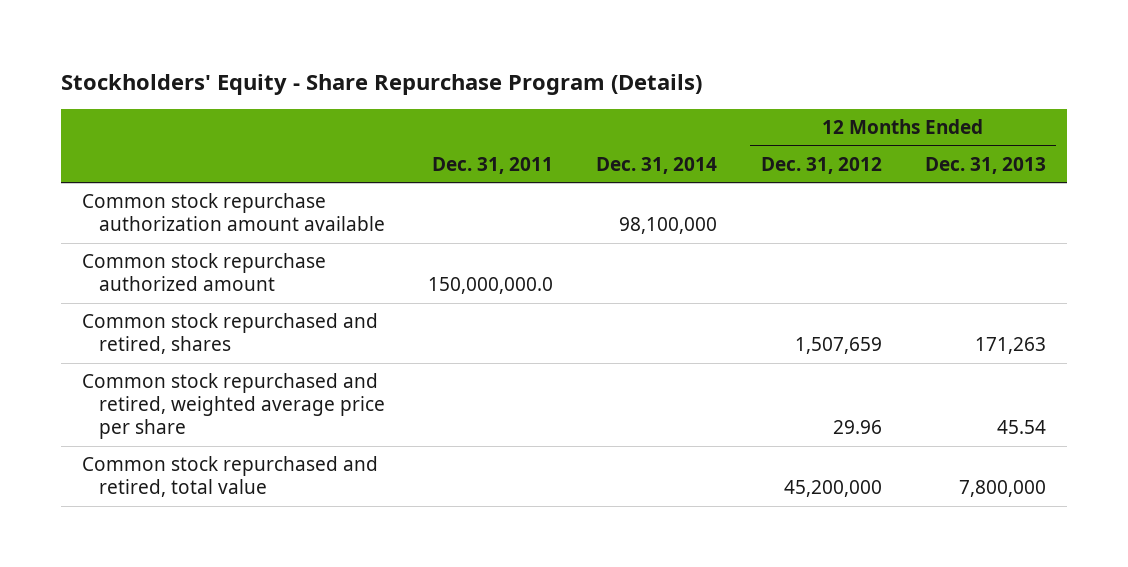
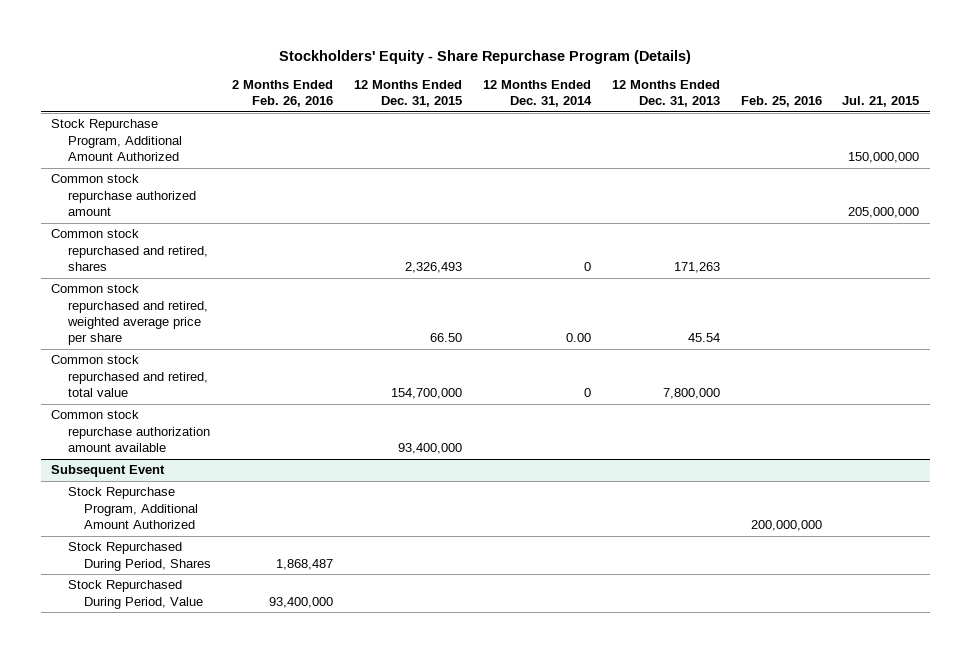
[432,156,554,174] Dec. 31, 2011 -> none
[596,156,718,174] Dec. 31, 2014 -> none
[760,156,882,174] Dec. 31, 2012 -> none
none -> [231,80,333,108] 2 Months Ended Feb. 26, 2016
none -> [353,80,462,108] 12 Months Ended Dec. 31, 2015
none -> [482,80,592,108] 12 Months Ended Dec. 31, 2014
none -> [740,96,822,108] Feb. 25, 2016
none -> [842,96,920,108] Jul. 21, 2015
none -> [51,119,182,161] Stock Repurchase Program, Additional Amount Authorized
[82,193,386,232] Common stock repurchase authorization amount available -> [51,410,210,452] Common stock repurchase authorization amount available
none -> [51,465,166,478] Subsequent Event
none -> [67,487,198,529] Stock Repurchase Program, Additional Amount Authorized
none -> [67,542,211,571] Stock Repurchased During Period, Shares
none -> [67,580,203,609] Stock Repurchased During Period, Value

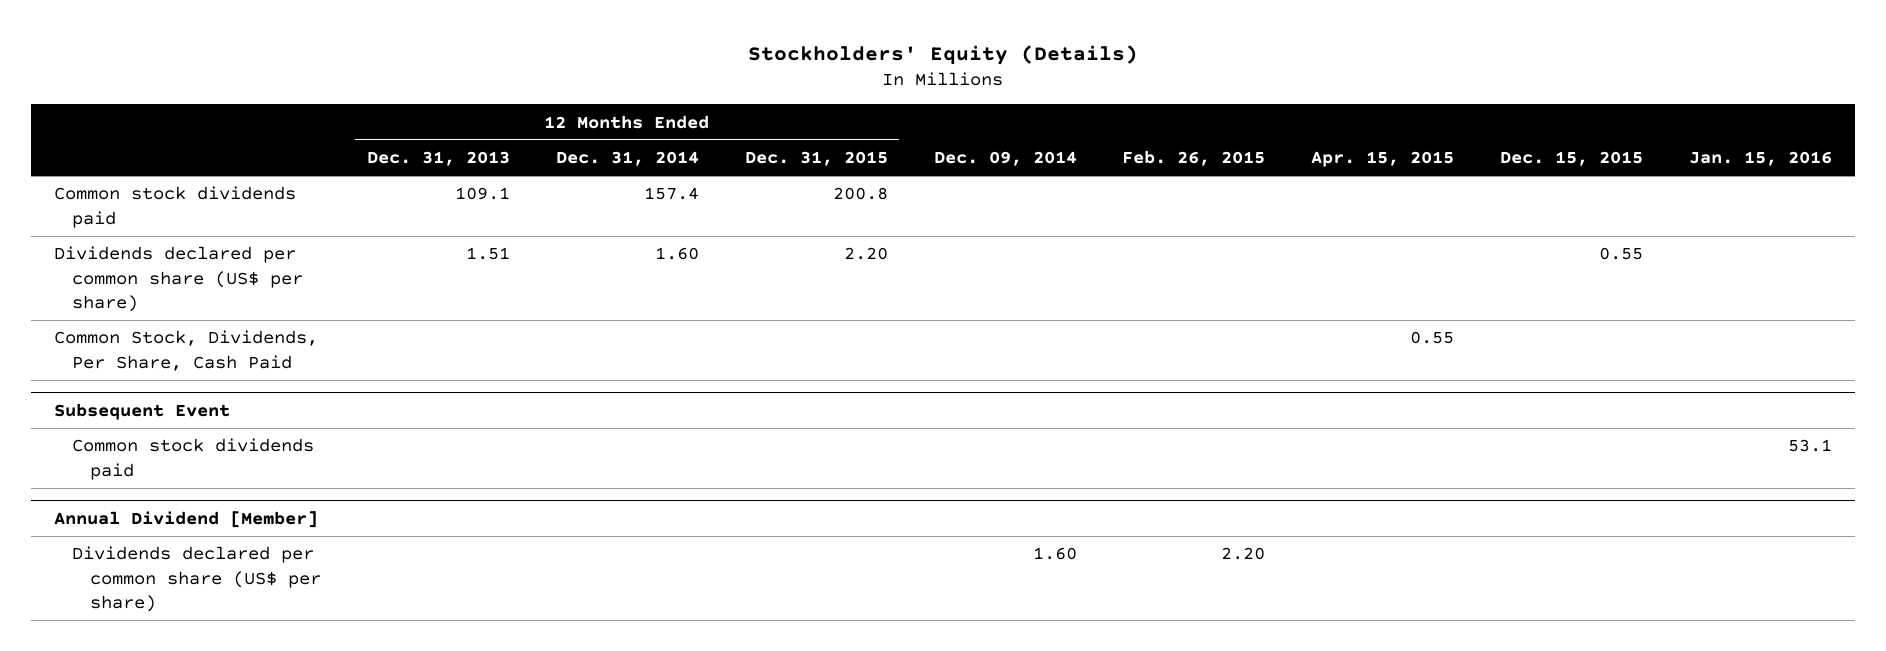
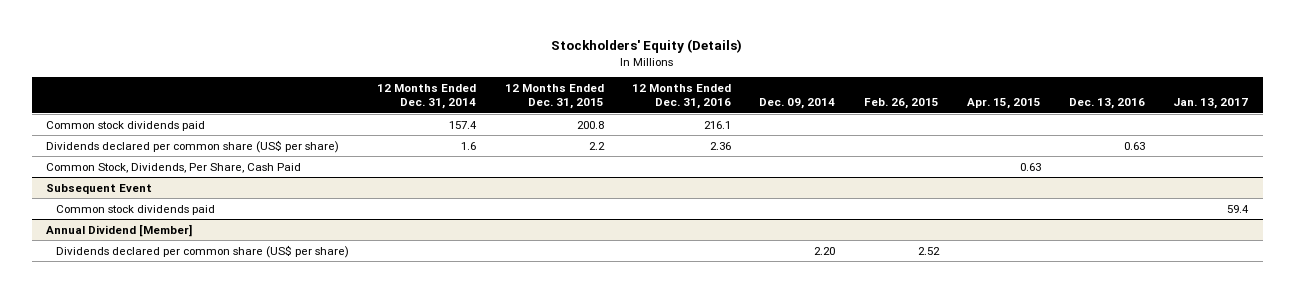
[366,151,510,167] Dec. 31, 2013 -> none
[1500,151,1644,167] Dec. 15, 2015 -> none
[1689,151,1833,167] Jan. 15, 2016 -> none
none -> [631,83,731,110] 12 Months Ended Dec. 31, 2016
none -> [1069,98,1146,110] Dec. 13, 2016
none -> [1173,98,1249,110] Jan. 13, 2017
[654,247,699,261] 1.60 -> [461,141,477,150] 1.6
[843,247,888,261] 2.20 -> [588,141,605,150] 2.2
[1410,331,1455,345] 0.55 -> [1019,162,1041,171] 0.63
[1032,547,1077,561] 1.60 -> [814,246,836,255] 2.20
[1221,547,1266,561] 2.20 -> [917,246,940,255] 2.52

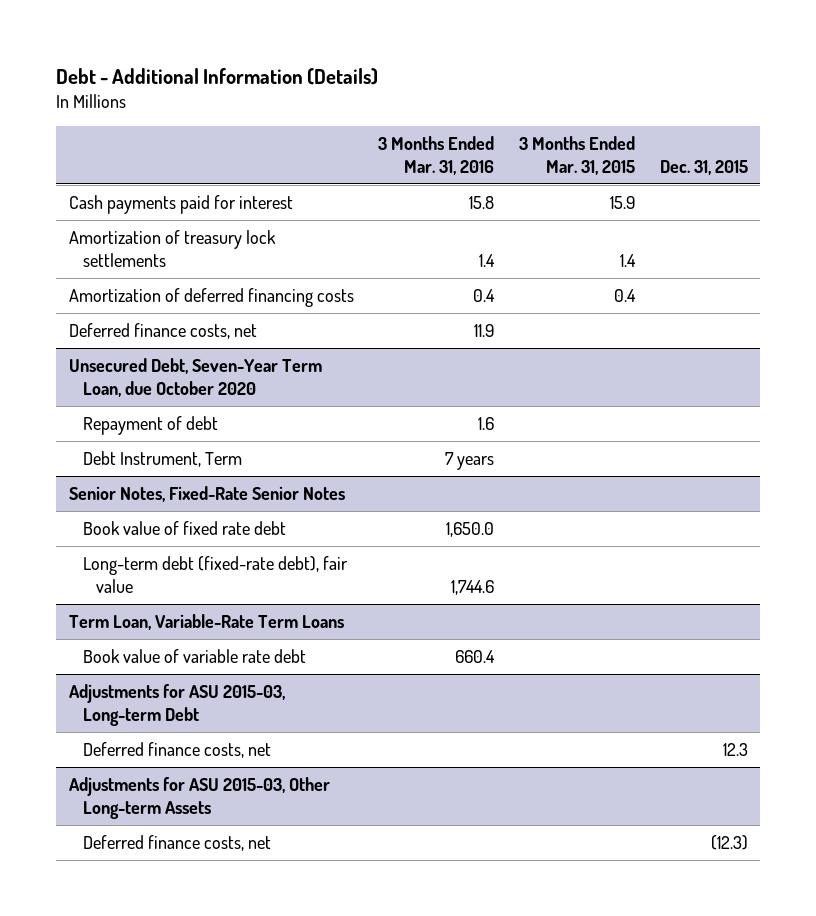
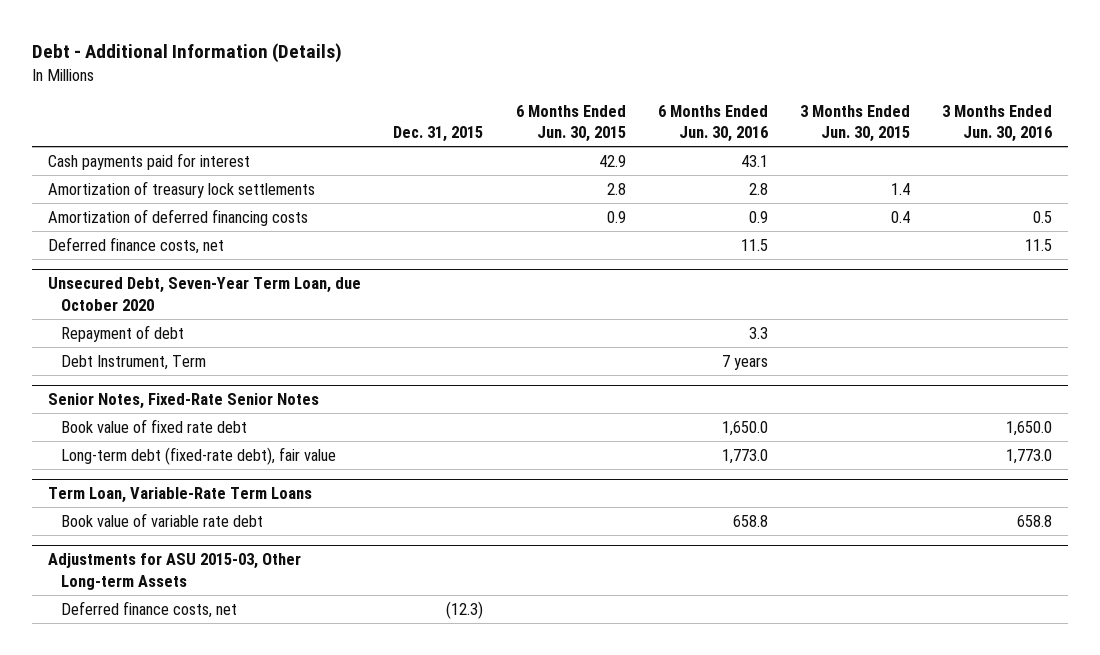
[378,136,495,176] 3 Months Ended Mar. 31, 2016 -> none
[518,136,635,176] 3 Months Ended Mar. 31, 2015 -> none
none -> [515,105,626,143] 6 Months Ended Jun. 30, 2015
none -> [657,105,768,143] 6 Months Ended Jun. 30, 2016
none -> [799,105,910,143] 3 Months Ended Jun. 30, 2015
none -> [942,105,1053,143] 3 Months Ended Jun. 30, 2016
[68,683,285,726] Adjustments for ASU 2015-03, Long-term Debt -> none
[82,741,271,758] Deferred finance costs, net -> none

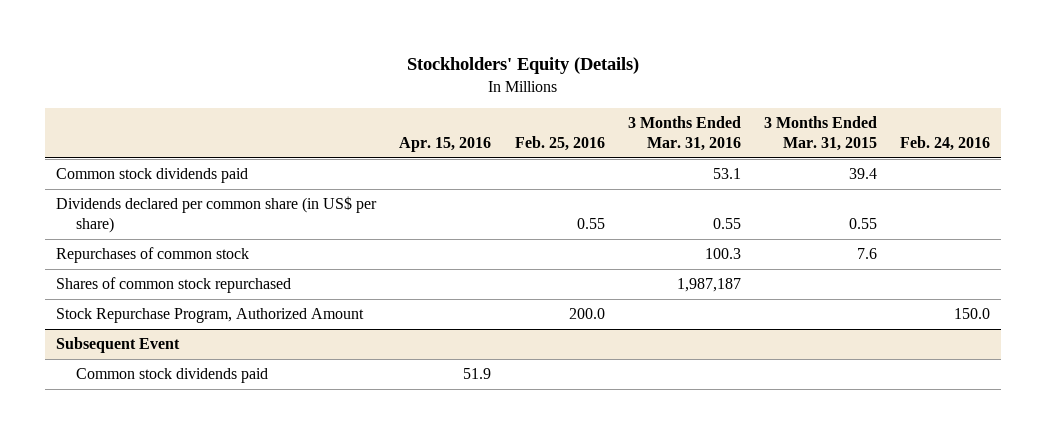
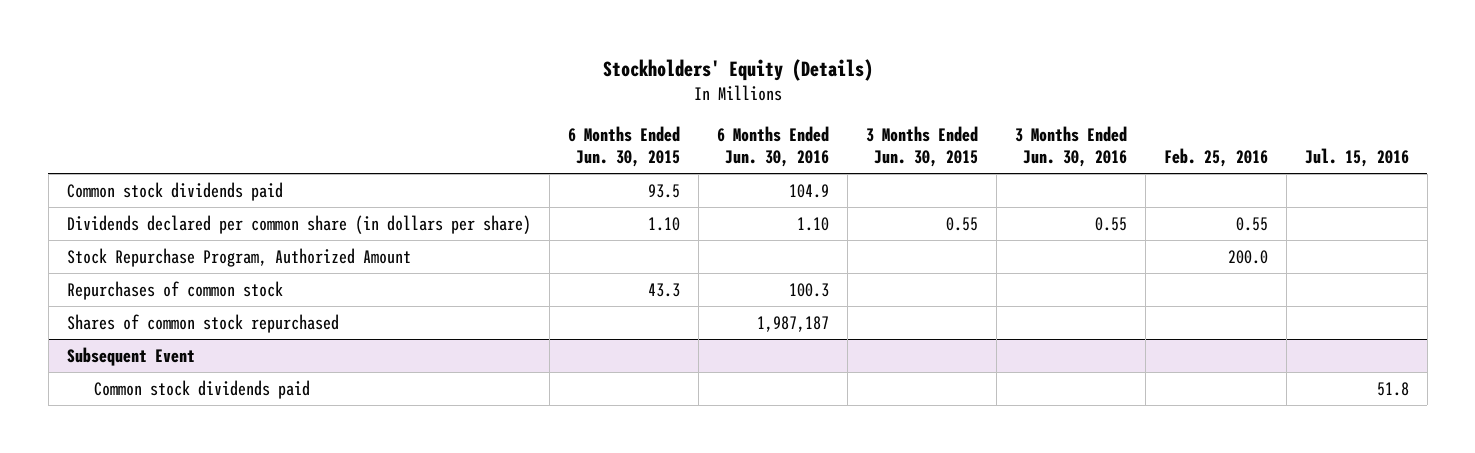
[399,136,492,152] Apr. 15, 2016 -> none
[627,116,741,151] 3 Months Ended Mar. 31, 2016 -> none
[763,116,877,151] 3 Months Ended Mar. 31, 2015 -> none
[899,135,990,151] Feb. 24, 2016 -> none
none -> [567,126,680,167] 6 Months Ended Jun. 30, 2015
none -> [716,126,829,167] 6 Months Ended Jun. 30, 2016
none -> [865,126,978,167] 3 Months Ended Jun. 30, 2015
none -> [1014,126,1127,167] 3 Months Ended Jun. 30, 2016
none -> [1304,147,1409,167] Jul. 15, 2016
[56,196,378,234] Dividends declared per common share (in US$ per share) -> [66,214,531,234] Dividends declared per common share (in dollars per share)
[56,308,365,324] Stock Repurchase Program, Authorized Amount -> [66,247,411,267] Stock Repurchase Program, Authorized Amount

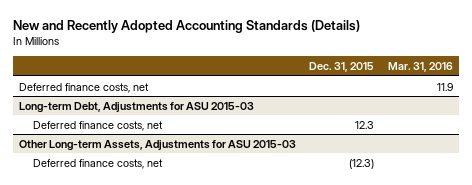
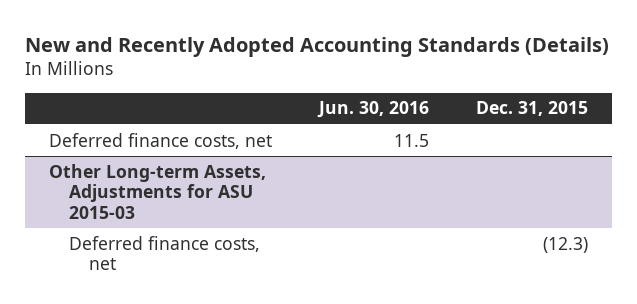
[387,62,453,73] Mar. 31, 2016 -> none
none -> [317,101,430,119] Jun. 30, 2016
[19,101,255,113] Long-term Debt, Adjustments for ASU 2015-03 -> none
[32,120,163,131] Deferred finance costs, net -> none

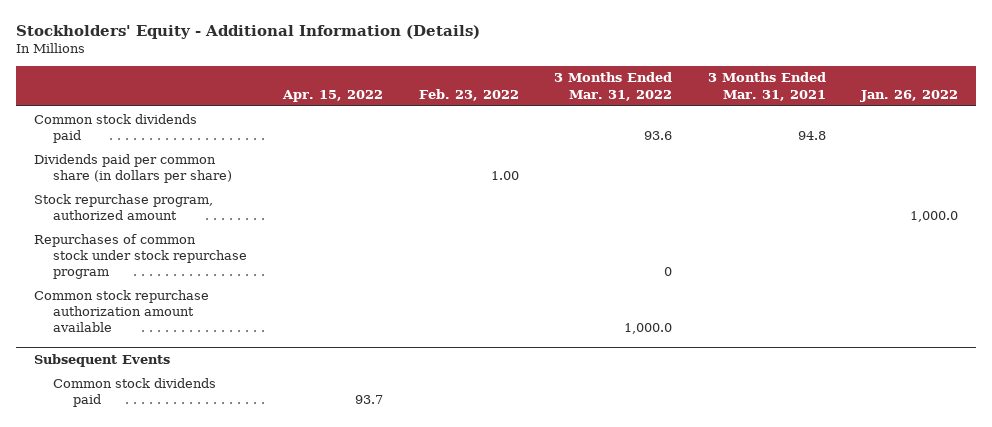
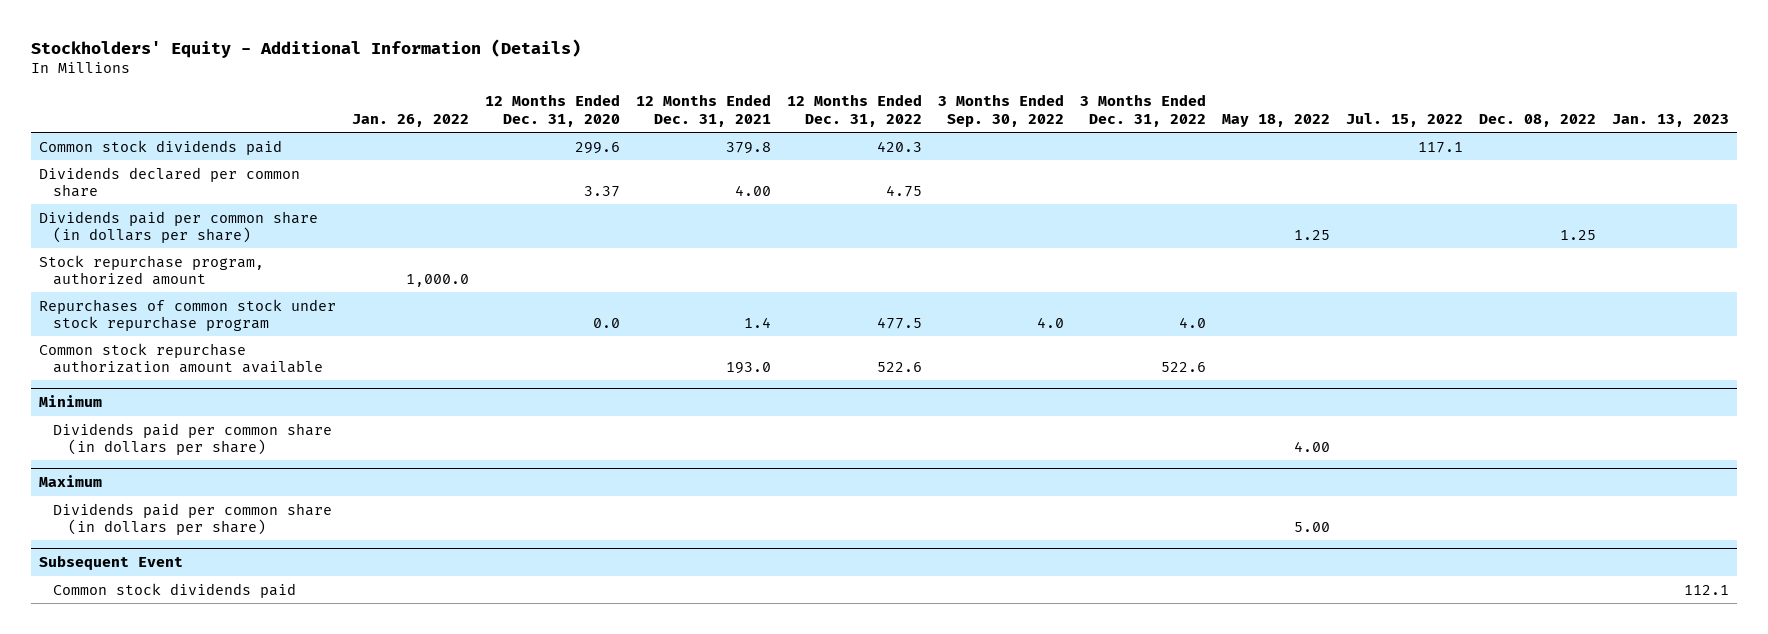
[282,89,384,102] Apr. 15, 2022 -> none
[418,88,519,101] Feb. 23, 2022 -> none
[554,72,673,101] 3 Months Ended Mar. 31, 2022 -> none
[707,72,826,101] 3 Months Ended Mar. 31, 2021 -> none
none -> [485,94,621,127] 12 Months Ended Dec. 31, 2020
none -> [636,94,772,127] 12 Months Ended Dec. 31, 2021
none -> [787,94,923,127] 12 Months Ended Dec. 31, 2022
none -> [938,94,1065,127] 3 Months Ended Sep. 30, 2022
none -> [1080,94,1207,127] 3 Months Ended Dec. 31, 2022
none -> [1222,113,1331,127] May 18, 2022
none -> [1345,112,1463,127] Jul. 15, 2022
none -> [1478,113,1596,127] Dec. 08, 2022
none -> [1611,113,1729,127] Jan. 13, 2023
none -> [39,166,301,197] Dividends declared per common share
none -> [39,395,103,408] Minimum
none -> [53,422,333,455] Dividends paid per common share (in dollars per share)
none -> [39,475,103,488] Maximum
none -> [53,502,333,535] Dividends paid per common share (in dollars per share)
[33,353,170,367] Subsequent Events -> [39,555,184,571] Subsequent Event

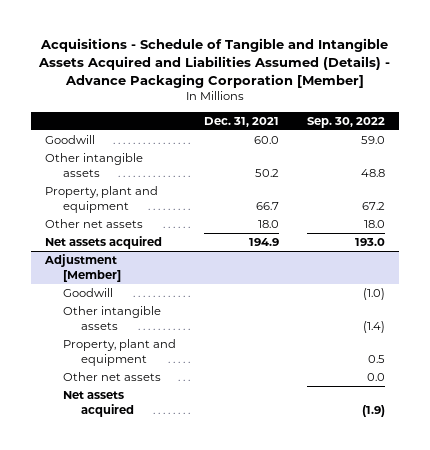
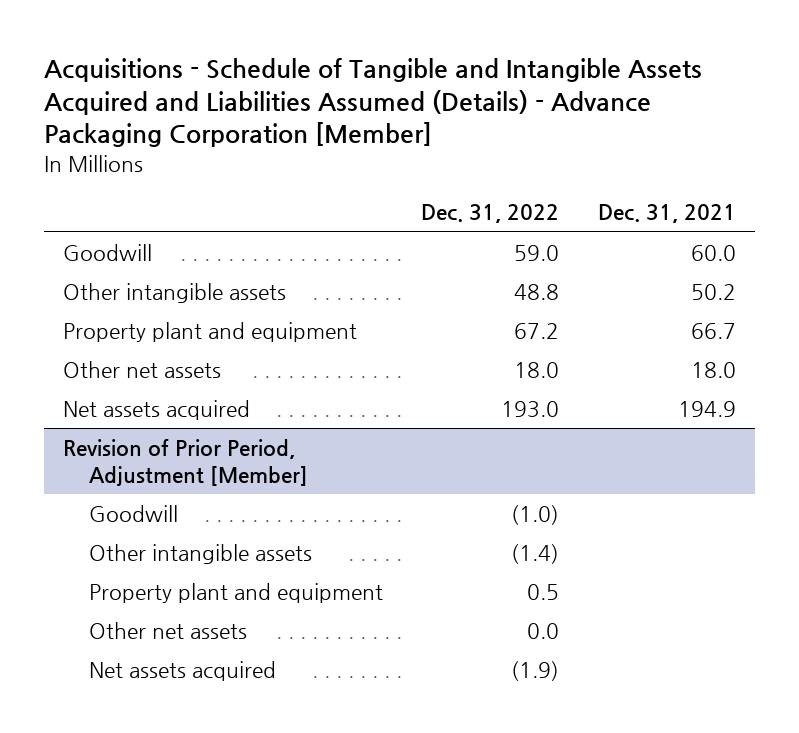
[306,116,385,128] Sep. 30, 2022 -> none
none -> [421,204,560,224] Dec. 31, 2022
[45,186,159,213] Property, plant and equipment -> [63,322,358,343] Property plant and equipment
[44,254,122,282] Adjustment [Member] -> [63,439,308,487] Revision of Prior Period, Adjustment [Member]
[63,339,177,366] Property, plant and equipment -> [88,583,383,604] Property plant and equipment

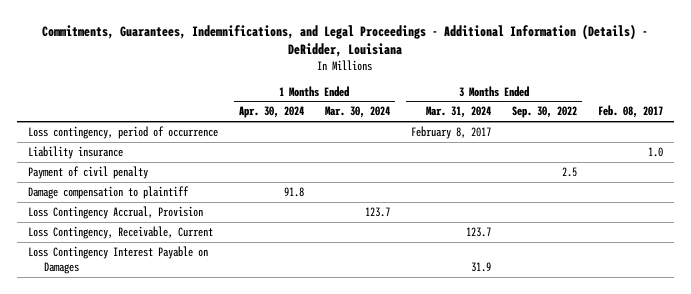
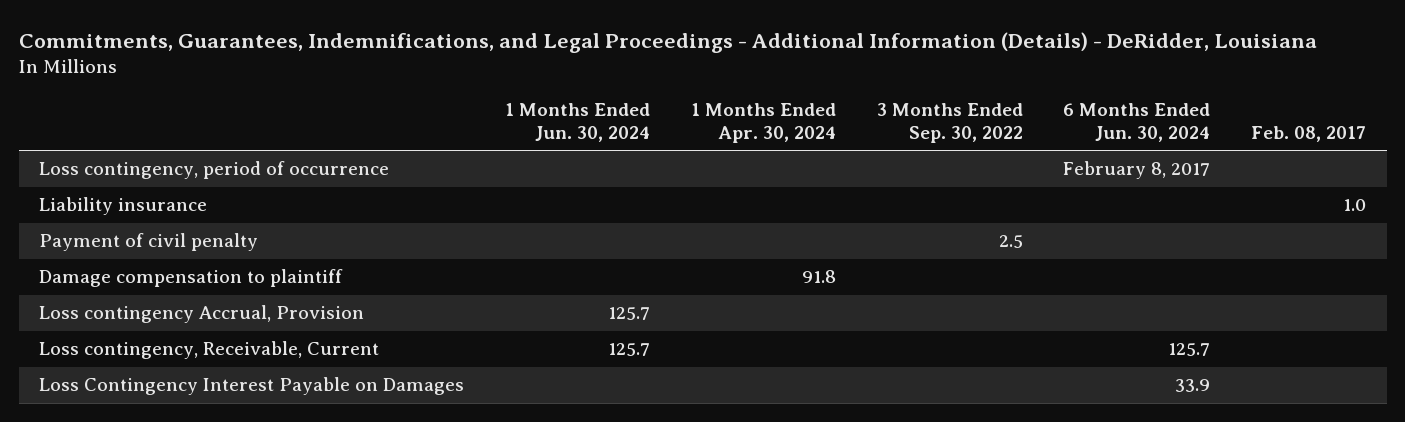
[324,106,390,119] Mar. 30, 2024 -> none
[425,106,491,119] Mar. 31, 2024 -> none
none -> [504,103,650,142] 1 Months Ended Jun. 30, 2024
none -> [1063,103,1211,142] 6 Months Ended Jun. 30, 2024
[27,206,203,220] Loss Contingency Accrual, Provision -> [39,305,365,324] Loss contingency Accrual, Provision
[27,226,213,240] Loss Contingency, Receivable, Current -> [39,341,380,360] Loss contingency, Receivable, Current

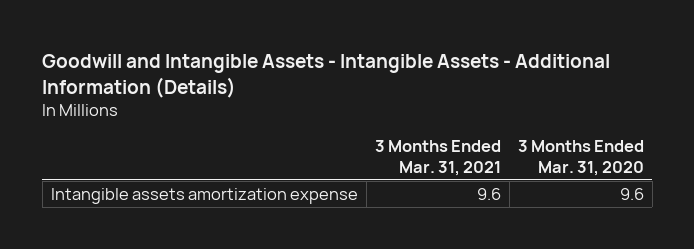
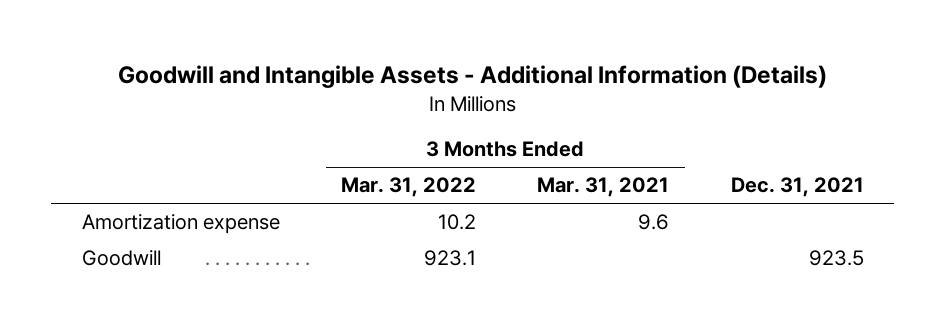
[42,53,611,98] Goodwill and Intangible Assets - Intangible Assets - Additional Information (Details) -> [117,64,827,88] Goodwill and Intangible Assets - Additional Information (Details)
[517,139,644,176] 3 Months Ended Mar. 31, 2020 -> none
none -> [341,177,477,198] Mar. 31, 2022
none -> [730,177,864,198] Dec. 31, 2021
[50,187,358,204] Intangible assets amortization expense -> [81,214,280,235] Amortization expense
none -> [81,250,161,267] Goodwill

